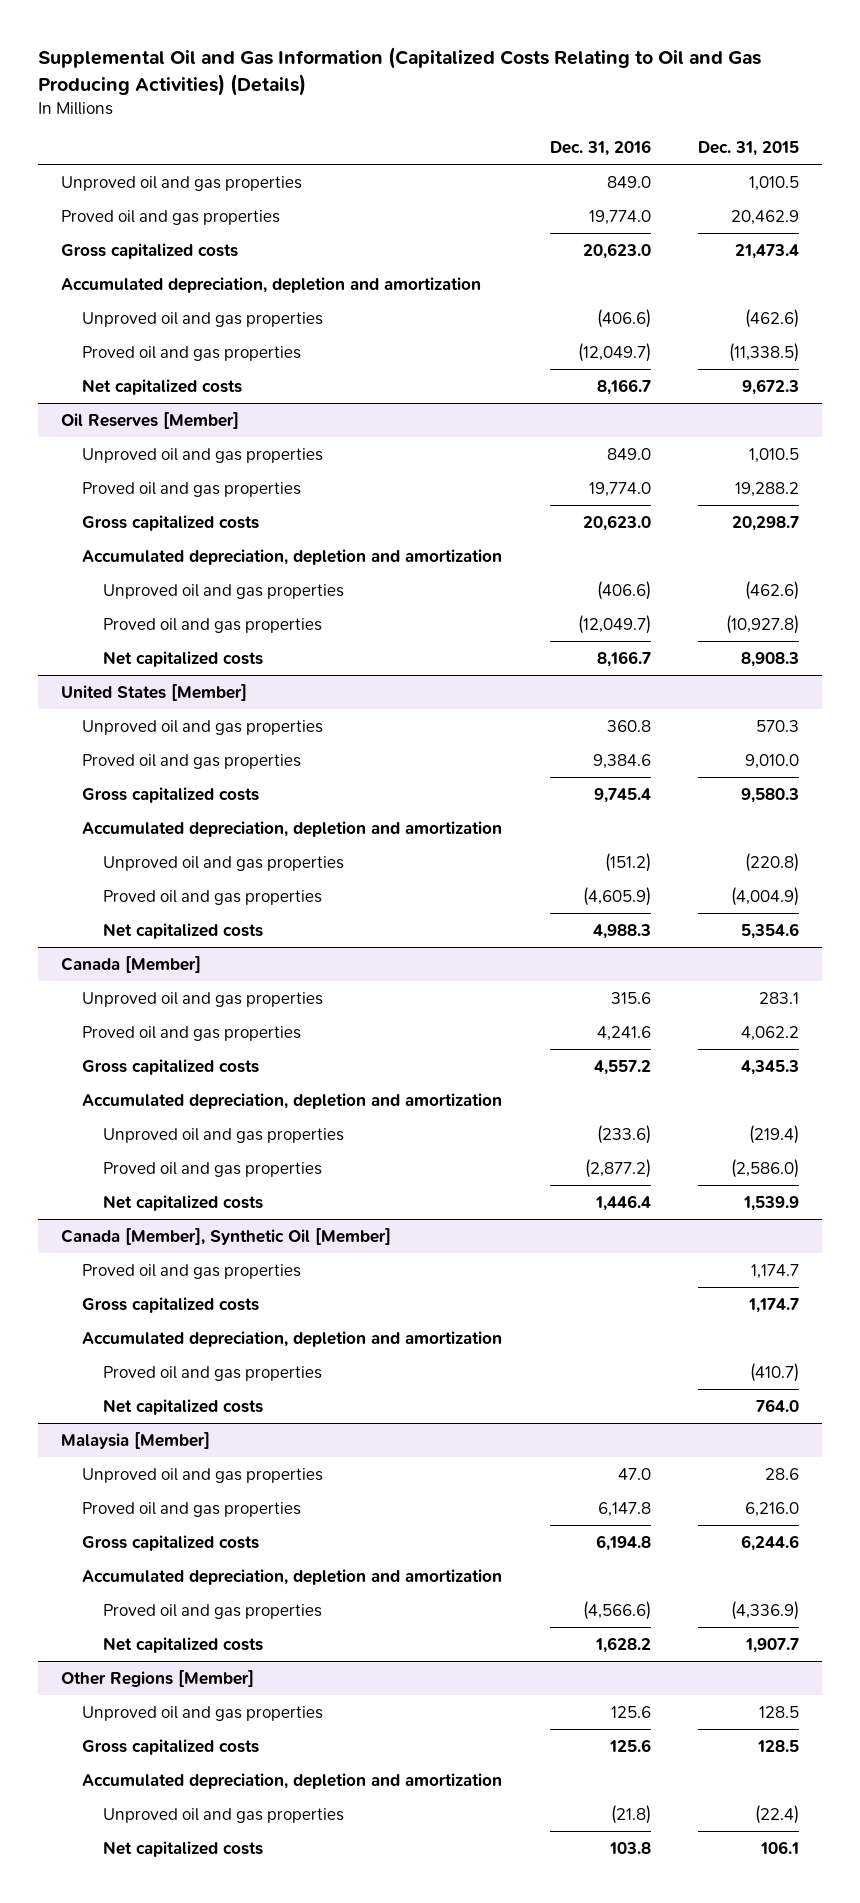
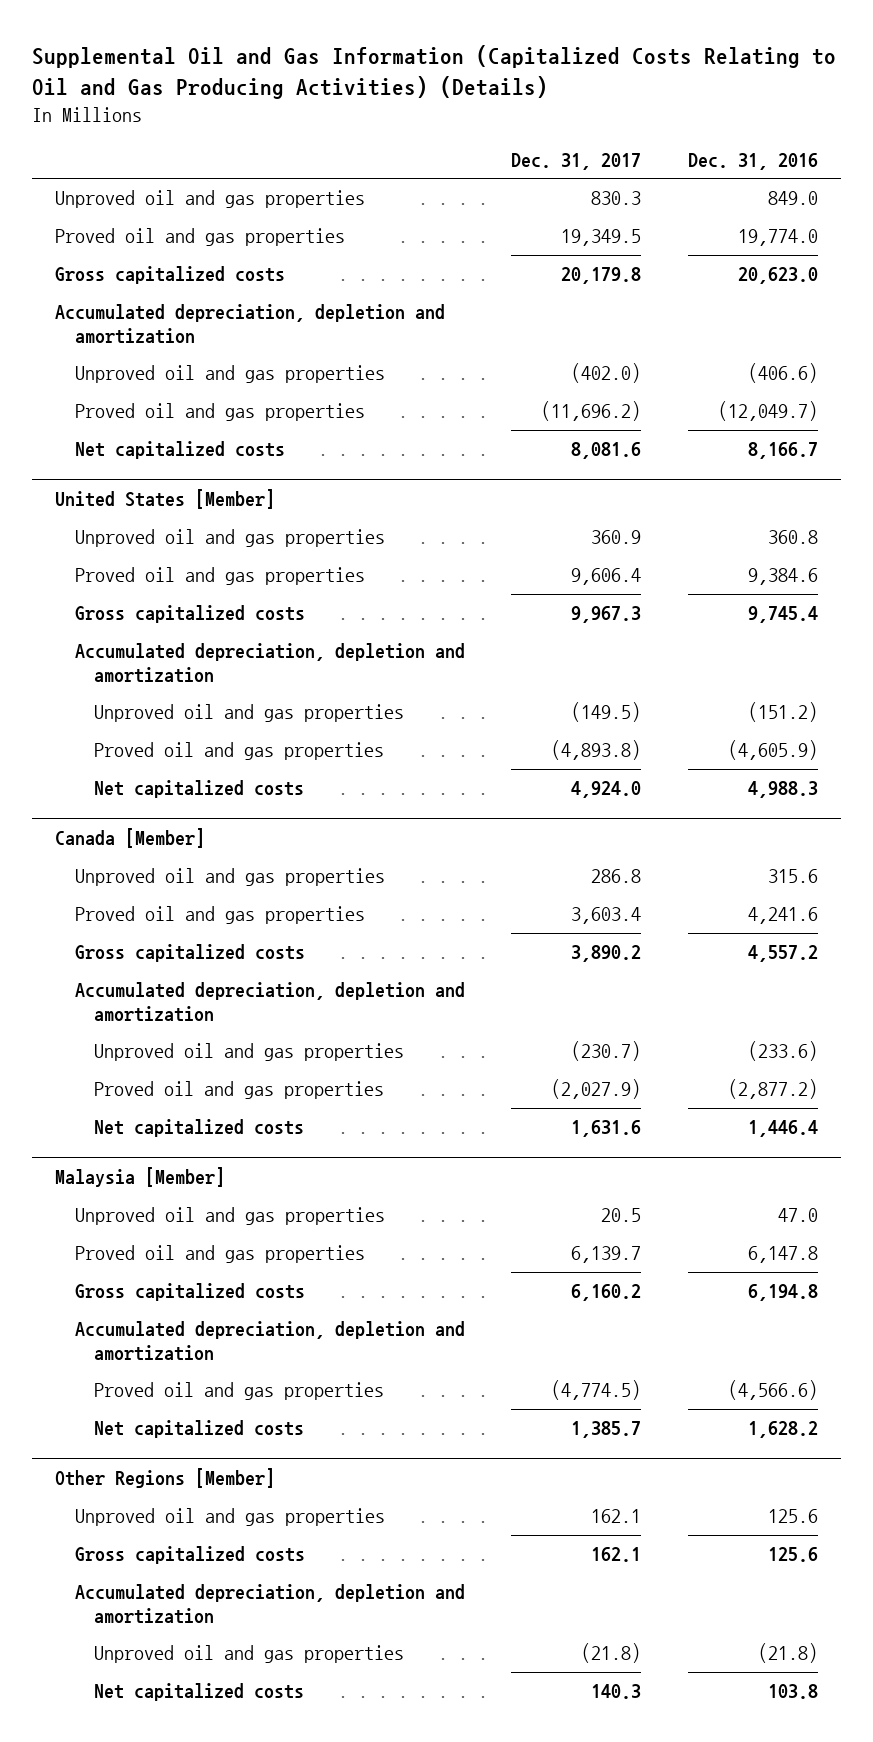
[697,141,799,157] Dec. 31, 2015 -> none
none -> [511,152,642,170] Dec. 31, 2017
[61,411,240,429] Oil Reserves [Member] -> none
[82,447,324,463] Unproved oil and gas properties -> none
[82,481,302,497] Proved oil and gas properties -> none
[82,514,260,531] Gross capitalized costs -> none
[82,548,503,565] Accumulated depreciation, depletion and amortization -> none
[103,583,345,599] Unproved oil and gas properties -> none
[103,617,323,633] Proved oil and gas properties -> none
[103,650,264,667] Net capitalized costs -> none
[61,1227,392,1245] Canada [Member], Synthetic Oil [Member] -> none
[82,1263,302,1279] Proved oil and gas properties -> none
[82,1296,260,1313] Gross capitalized costs -> none
[82,1330,503,1347] Accumulated depreciation, depletion and amortization -> none
[103,1365,323,1381] Proved oil and gas properties -> none
[103,1398,264,1415] Net capitalized costs -> none

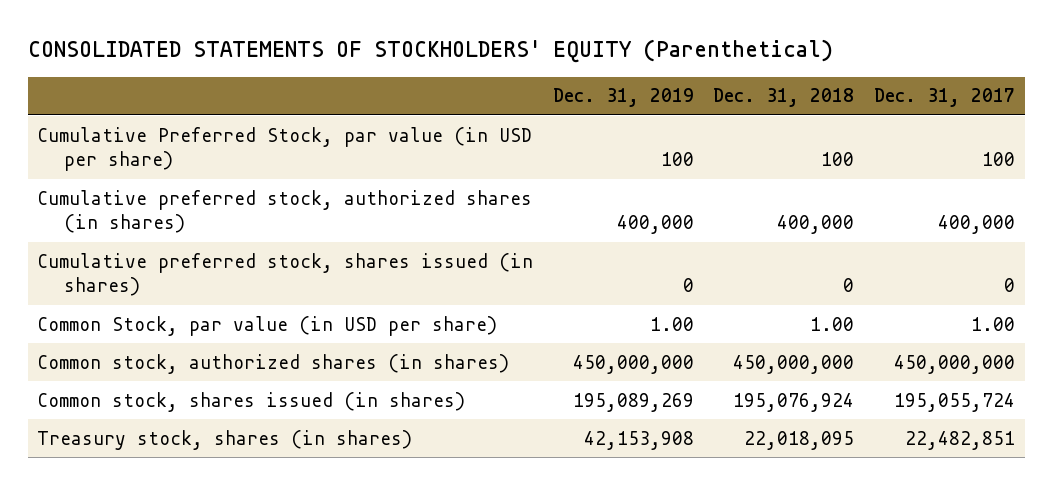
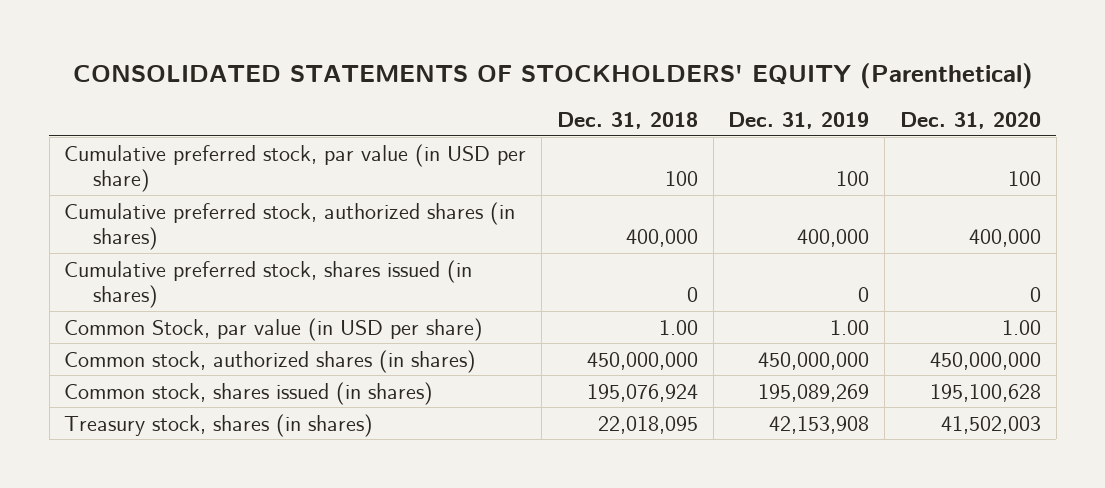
[874,88,1016,108] Dec. 31, 2017 -> none
none -> [899,112,1041,130] Dec. 31, 2020
[37,126,533,172] Cumulative Preferred Stock, par value (in USD per share) -> [64,143,527,193] Cumulative preferred stock, par value (in USD per share)

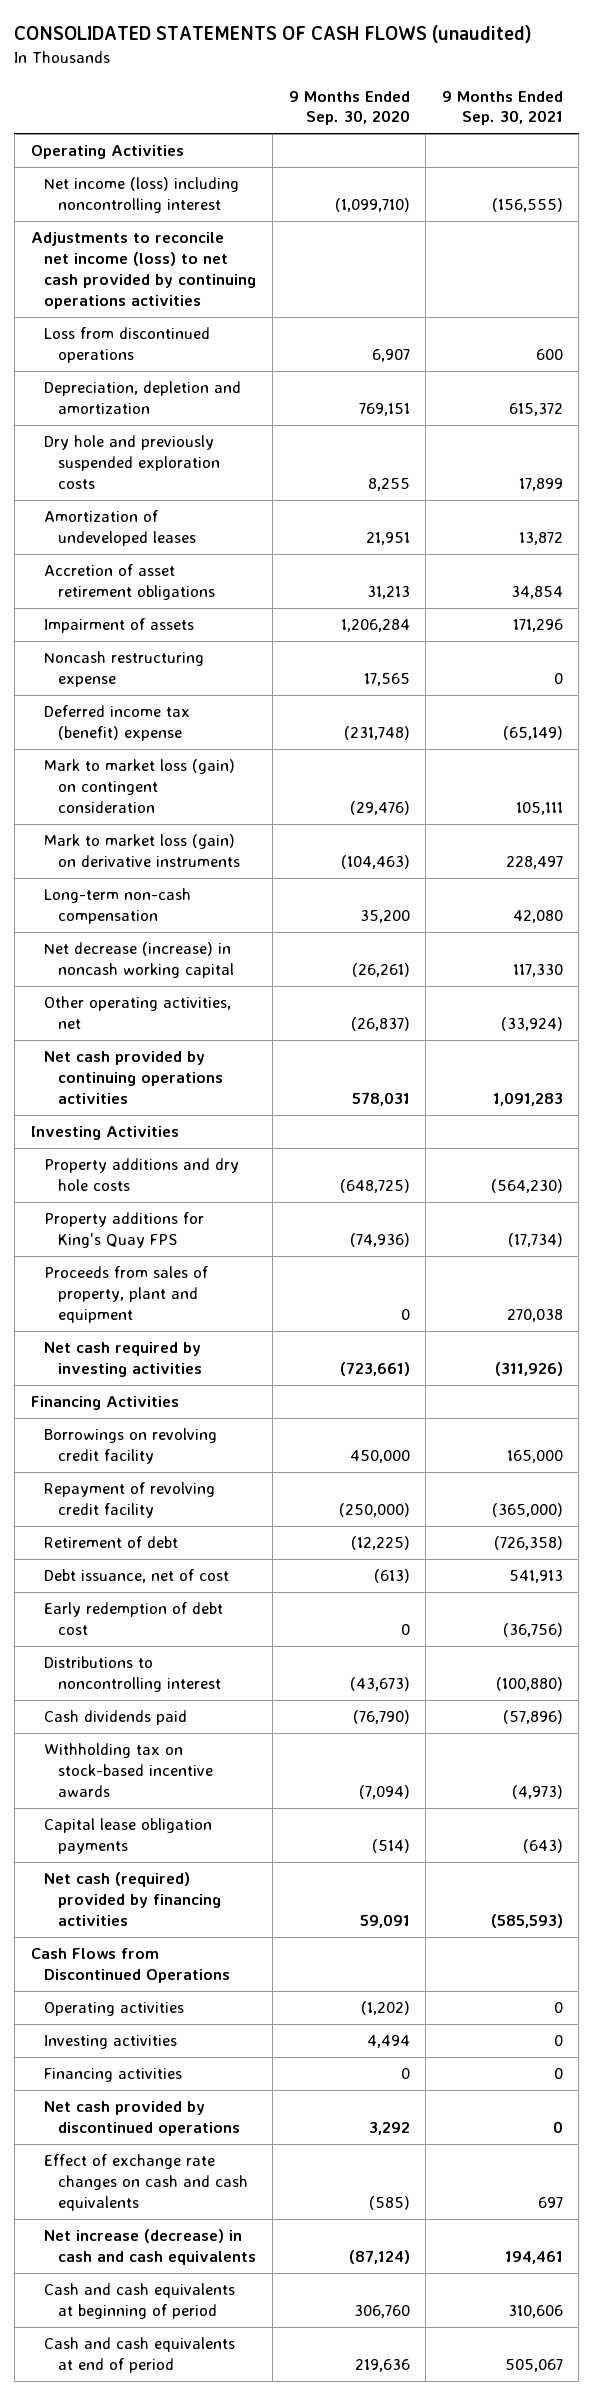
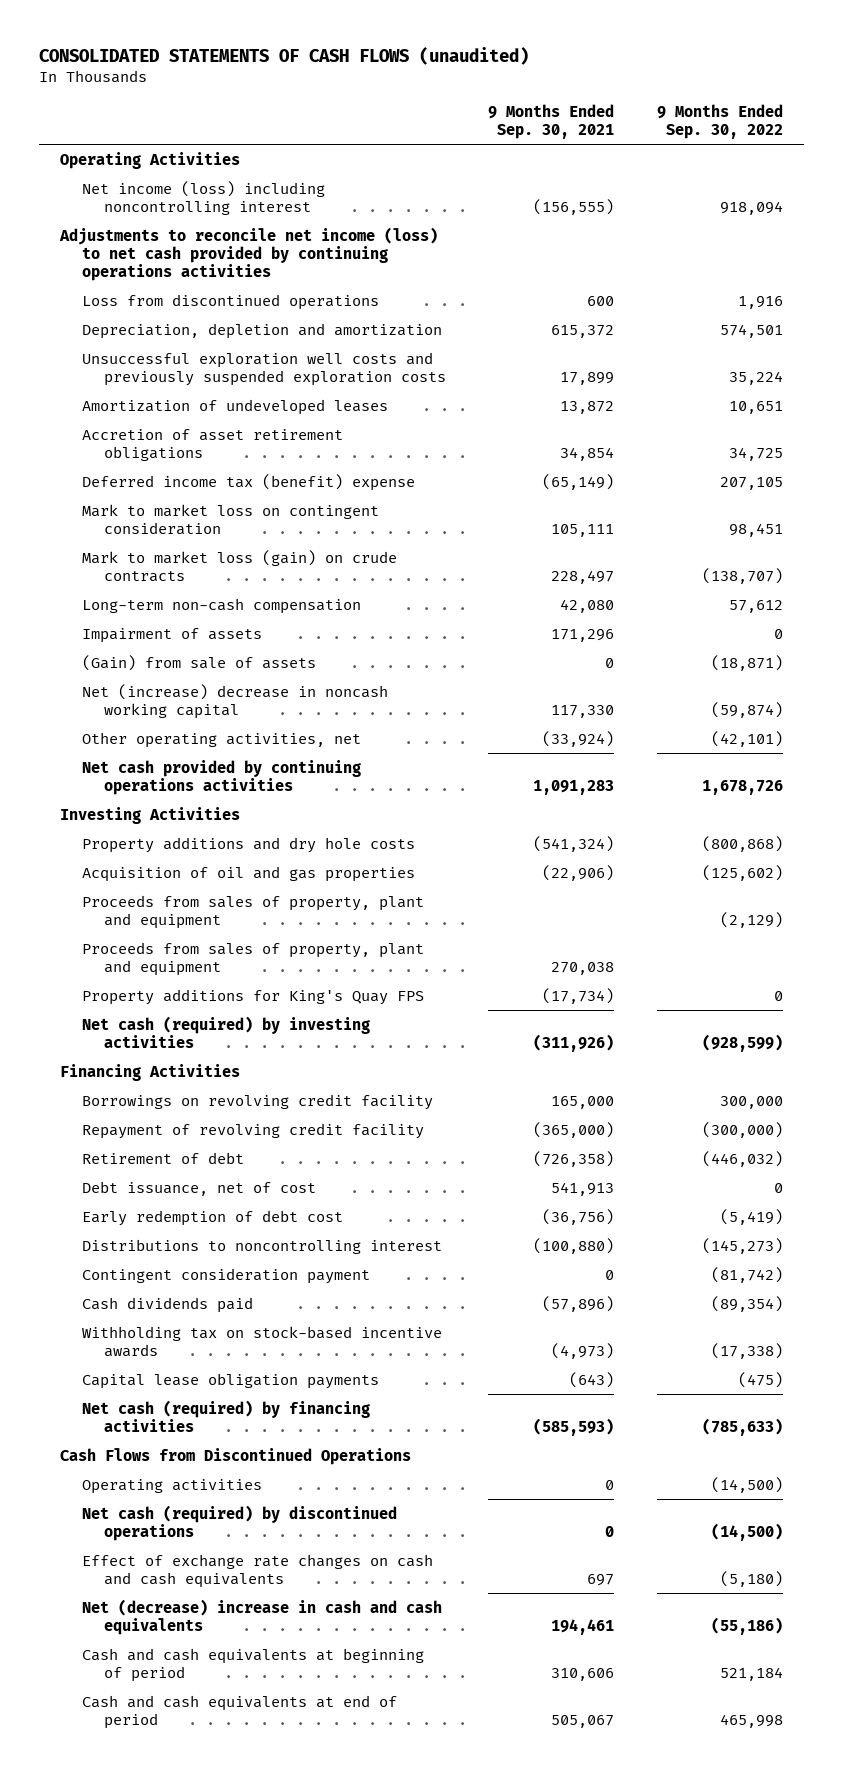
[288,90,410,126] 9 Months Ended Sep. 30, 2020 -> none
none -> [656,103,783,139] 9 Months Ended Sep. 30, 2022
[44,435,221,490] Dry hole and previously suspended exploration costs -> [82,351,447,386] Unsuccessful exploration well costs and previously suspended exploration costs
[44,651,205,688] Noncash restructuring expense -> none
[44,759,236,814] Mark to market loss (gain) on contingent consideration -> [82,503,380,535] Mark to market loss on contingent consideration
[44,834,241,868] Mark to market loss (gain) on derivative instruments -> [82,549,398,582] Mark to market loss (gain) on crude contracts
[44,618,195,634] Impairment of assets -> [82,627,263,643] Impairment of assets
none -> [82,654,317,671] (Gain) from sale of assets
[44,942,235,979] Net decrease (increase) in noncash working capital -> [82,683,389,719] Net (increase) decrease in noncash working capital
[490,1179,563,1194] (564,230) -> [533,835,615,852] (541,324)
none -> [82,865,416,882] Acquisition of oil and gas properties
none -> [82,894,425,929] Proceeds from sales of property, plant and equipment
[44,1212,205,1249] Property additions for King's Quay FPS -> [82,988,425,1005] Property additions for King's Quay FPS
[44,1342,203,1378] Net cash required by investing activities -> [82,1015,371,1048] Net cash (required) by investing activities
none -> [82,1267,371,1284] Contingent consideration payment
[44,1872,222,1927] Net cash (required) provided by financing activities -> [82,1399,371,1432] Net cash (required) by financing activities
[44,2035,178,2050] Investing activities -> none
[44,2068,183,2083] Financing activities -> none
[44,2101,241,2137] Net cash provided by discontinued operations -> [82,1504,398,1541] Net cash (required) by discontinued operations
[44,2229,257,2266] Net increase (decrease) in cash and cash equivalents -> [82,1598,443,1635] Net (decrease) increase in cash and cash equivalents

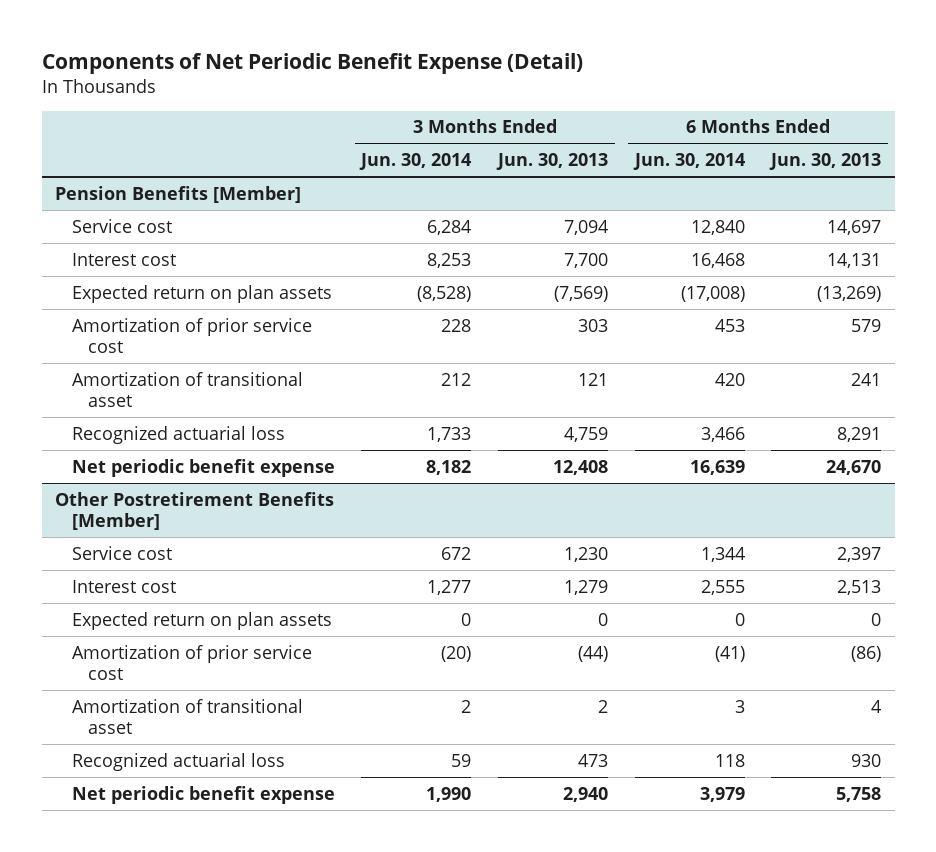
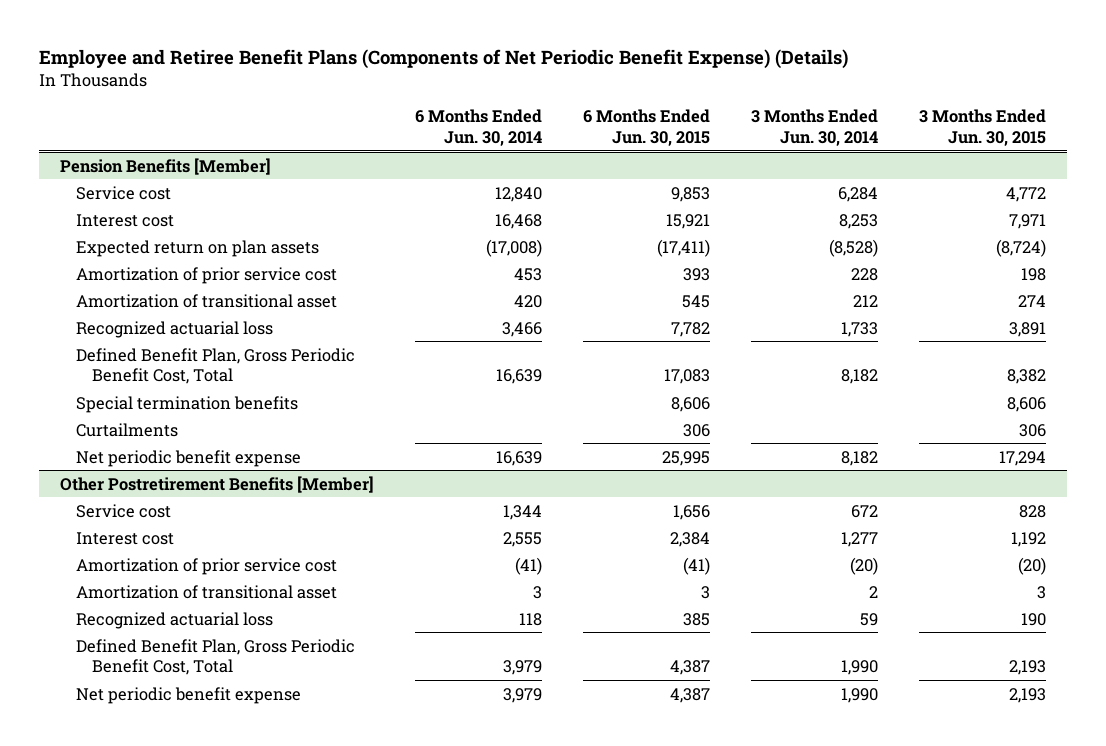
[41,53,583,75] Components of Net Periodic Benefit Expense (Detail) -> [39,49,849,70] Employee and Retiree Benefit Plans (Components of Net Periodic Benefit Expense) (Details)
[495,153,608,171] Jun. 30, 2013 -> none
[769,153,882,171] Jun. 30, 2013 -> none
none -> [583,109,711,146] 6 Months Ended Jun. 30, 2015
none -> [919,109,1047,146] 3 Months Ended Jun. 30, 2015
none -> [75,347,355,385] Defined Benefit Plan, Gross Periodic Benefit Cost, Total
none -> [75,395,298,413] Special termination benefits
none -> [75,422,178,437] Curtailments
[71,611,332,630] Expected return on plan assets -> none
none -> [75,638,355,676] Defined Benefit Plan, Gross Periodic Benefit Cost, Total

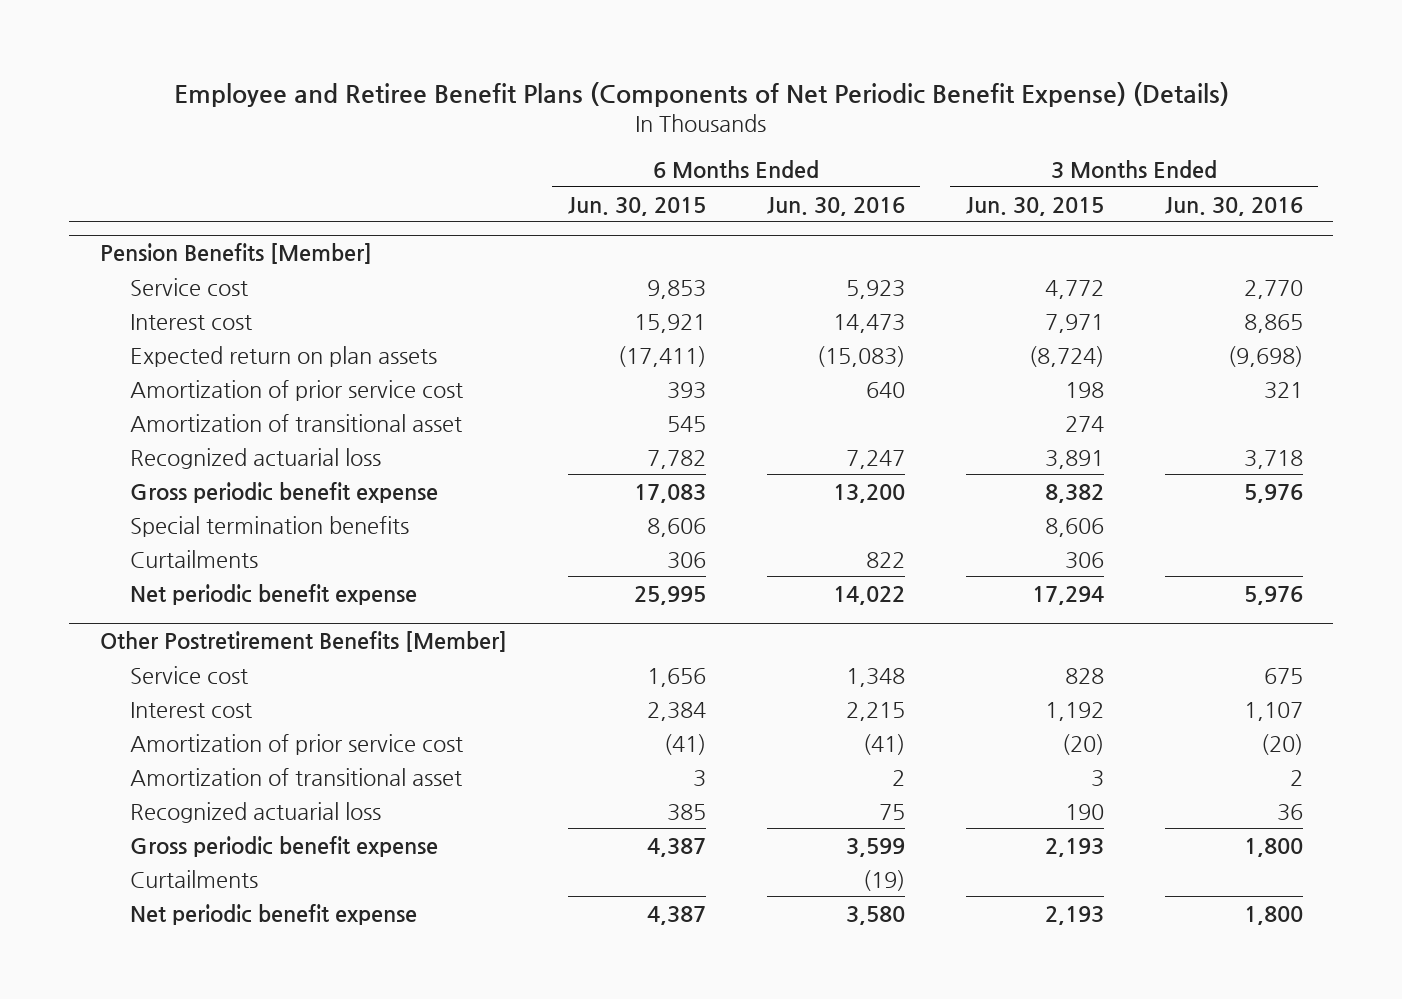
[414,109,542,146] 6 Months Ended Jun. 30, 2014 -> none
[751,109,879,146] 3 Months Ended Jun. 30, 2014 -> none
none -> [766,196,905,216] Jun. 30, 2016
none -> [1164,196,1303,216] Jun. 30, 2016
[75,347,355,385] Defined Benefit Plan, Gross Periodic Benefit Cost, Total -> [129,481,438,503] Gross periodic benefit expense
[75,638,355,676] Defined Benefit Plan, Gross Periodic Benefit Cost, Total -> [129,835,438,857] Gross periodic benefit expense
none -> [129,869,258,888] Curtailments

